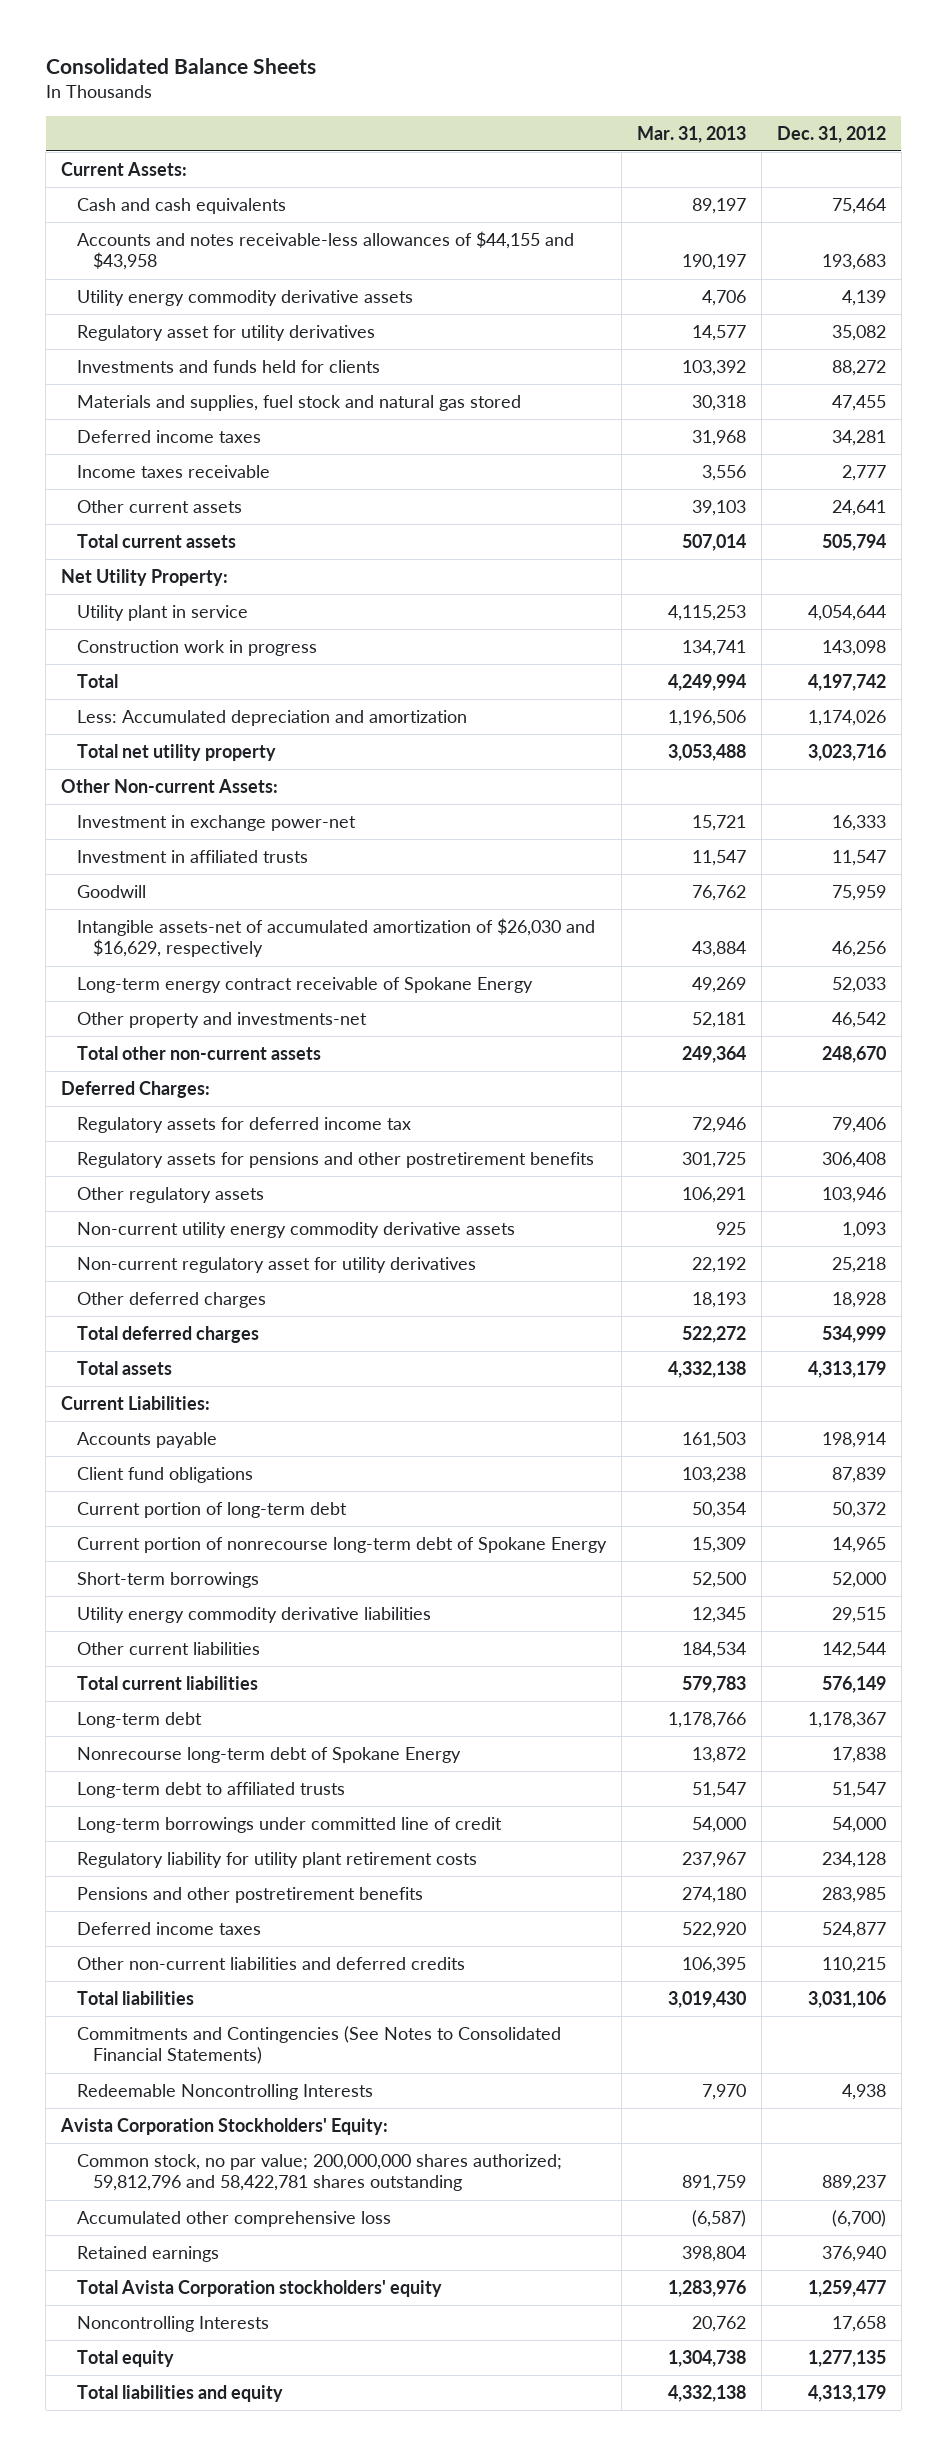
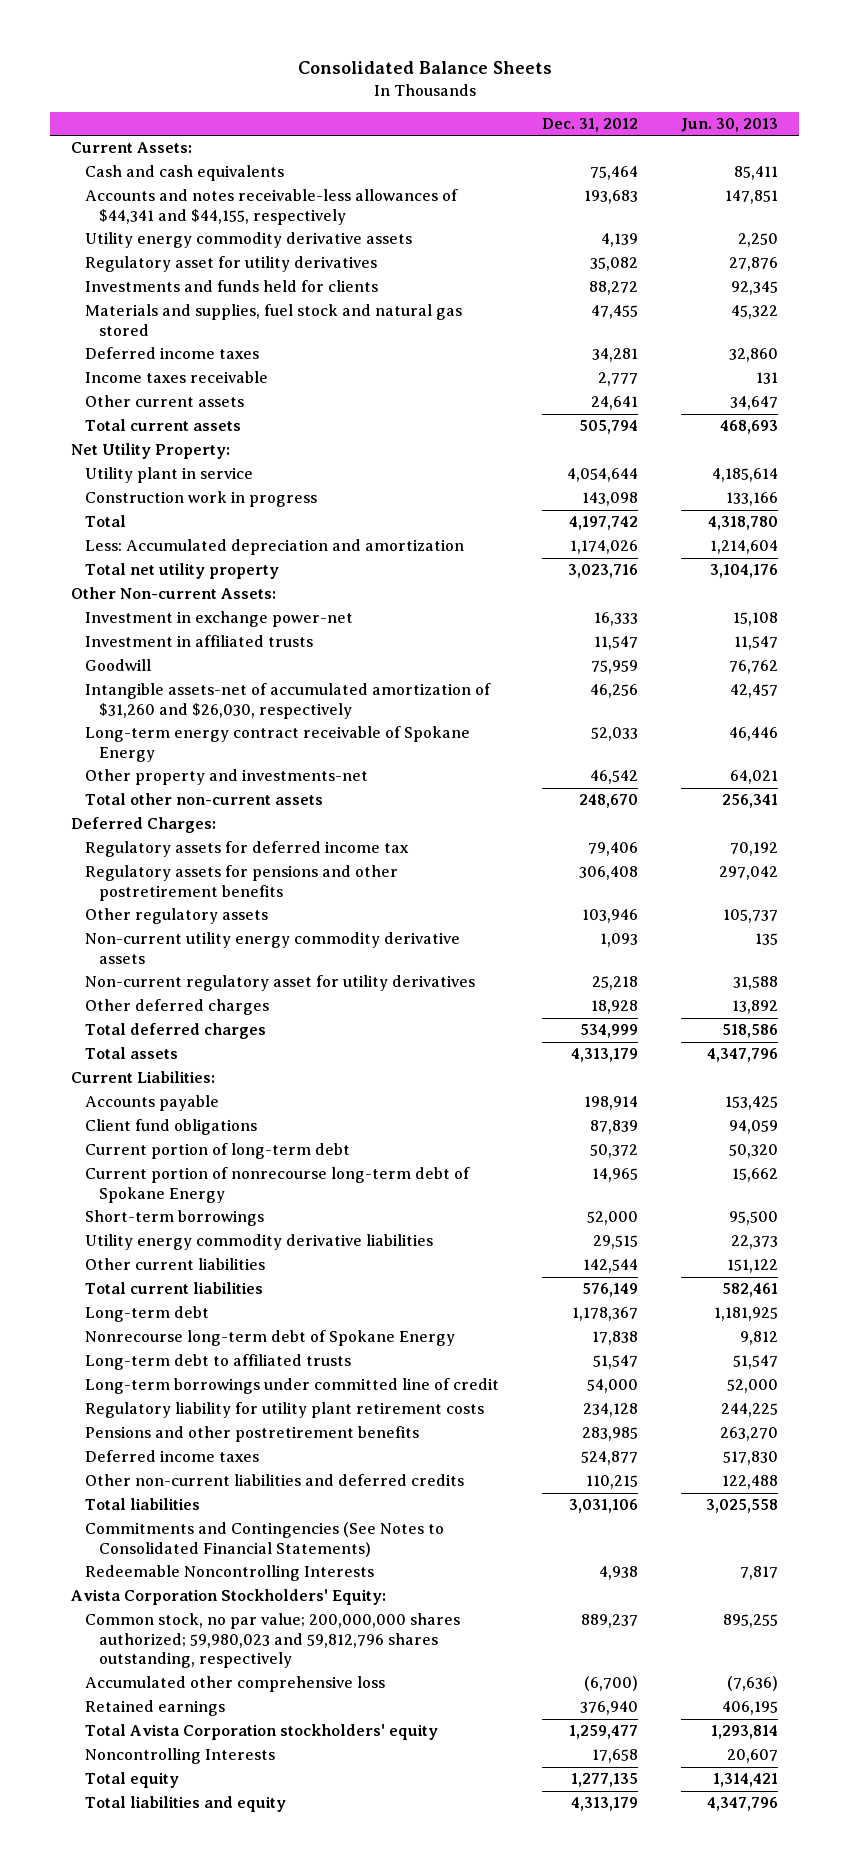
[637,125,747,143] Mar. 31, 2013 -> none
none -> [680,117,778,132] Jun. 30, 2013
[77,231,575,271] Accounts and notes receivable-less allowances of $44,155 and $43,958 -> [85,189,459,225] Accounts and notes receivable-less allowances of $44,341 and $44,155, respectively
[77,918,596,958] Intangible assets-net of accumulated amortization of $26,030 and $16,629, respectively -> [85,683,492,719] Intangible assets-net of accumulated amortization of $31,260 and $26,030, respectively
[77,2154,563,2192] Common stock, no par value; 200,000,000 shares authorized; 59,812,796 and 58,422,781 shares outstanding -> [85,1613,461,1669] Common stock, no par value; 200,000,000 shares authorized; 59,980,023 and 59,812,796 shares outstanding, respectively

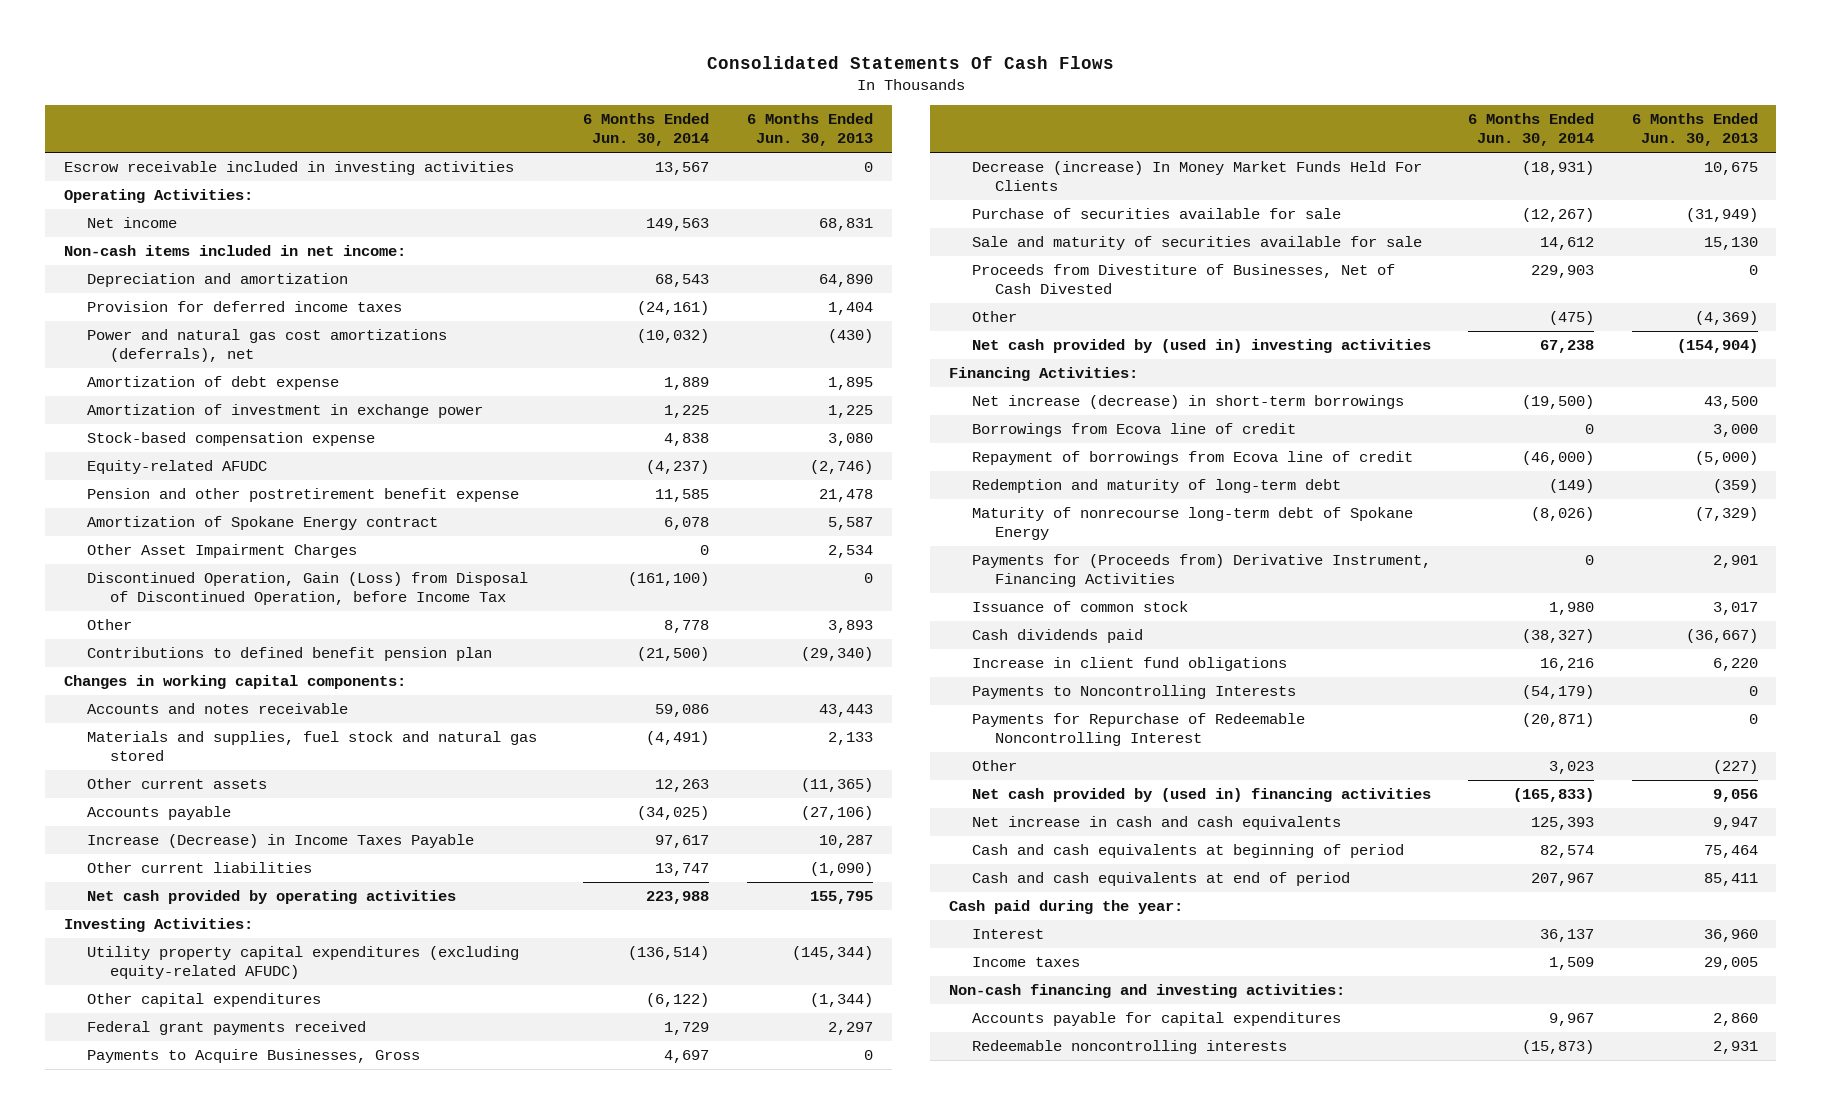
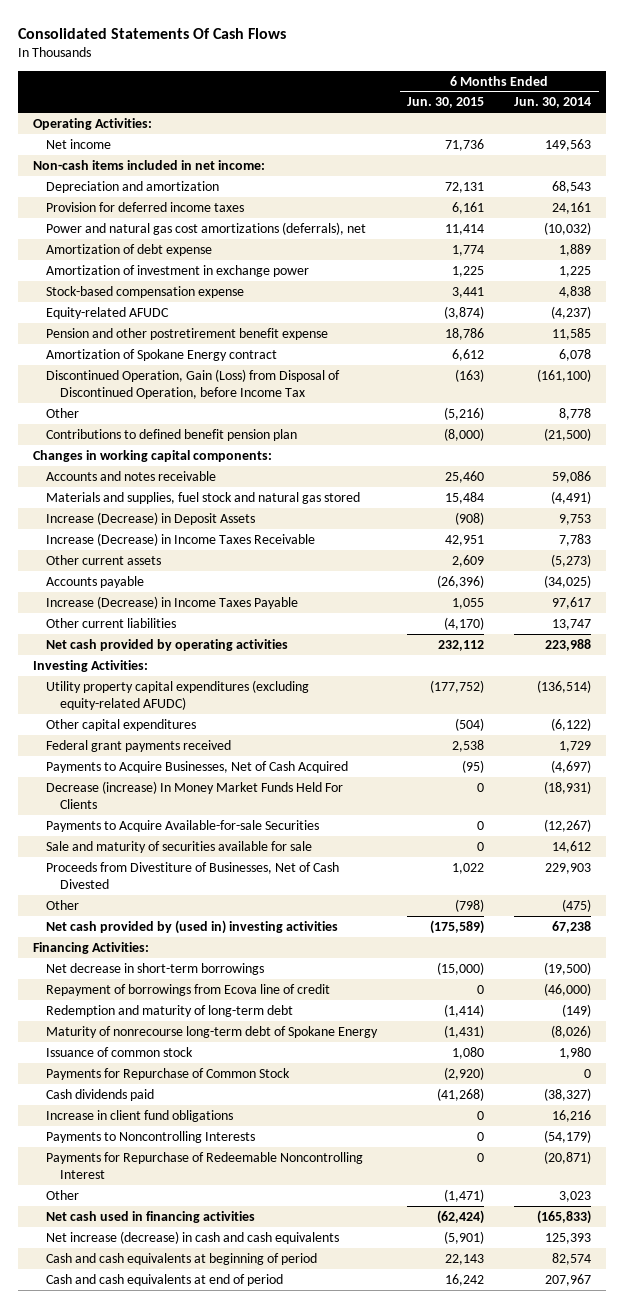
[746,113,873,147] 6 Months Ended Jun. 30, 2013 -> none
none -> [407,97,485,109] Jun. 30, 2015
[64,161,515,176] Escrow receivable included in investing activities -> none
[637,301,710,316] (24,161) -> [552,201,592,214] 24,161
[86,544,357,559] Other Asset Impairment Charges -> none
none -> [46,511,256,525] Increase (Decrease) in Deposit Assets
none -> [46,532,316,546] Increase (Decrease) in Income Taxes Receivable
[655,779,710,793] 12,263 -> [551,553,592,567] (5,273)
[86,1049,420,1064] Payments to Acquire Businesses, Gross -> none
none -> [46,760,349,773] Payments to Acquire Businesses, Net of Cash Acquired
[971,208,1341,220] Purchase of securities available for sale -> [46,819,320,832] Payments to Acquire Available-for-sale Securities
[971,423,1296,438] Borrowings from Ecova line of credit -> none
[971,395,1404,410] Net increase (decrease) in short-term borrowings -> [46,962,265,975] Net decrease in short-term borrowings
[971,554,1431,588] Payments for (Proceeds from) Derivative Instrument, Financing Activities -> none
none -> [46,1067,291,1080] Payments for Repurchase of Common Stock
[971,788,1431,803] Net cash provided by (used in) financing activities -> [46,1210,256,1223] Net cash used in financing activities
[971,816,1341,831] Net increase in cash and cash equivalents -> [46,1230,340,1244] Net increase (decrease) in cash and cash equivalents
[948,900,1183,915] Cash paid during the year: -> none
[971,929,1044,940] Interest -> none
[971,957,1080,968] Income taxes -> none
[948,984,1345,999] Non-cash financing and investing activities: -> none
[971,1012,1341,1027] Accounts payable for capital expenditures -> none
[971,1040,1287,1055] Redeemable noncontrolling interests -> none

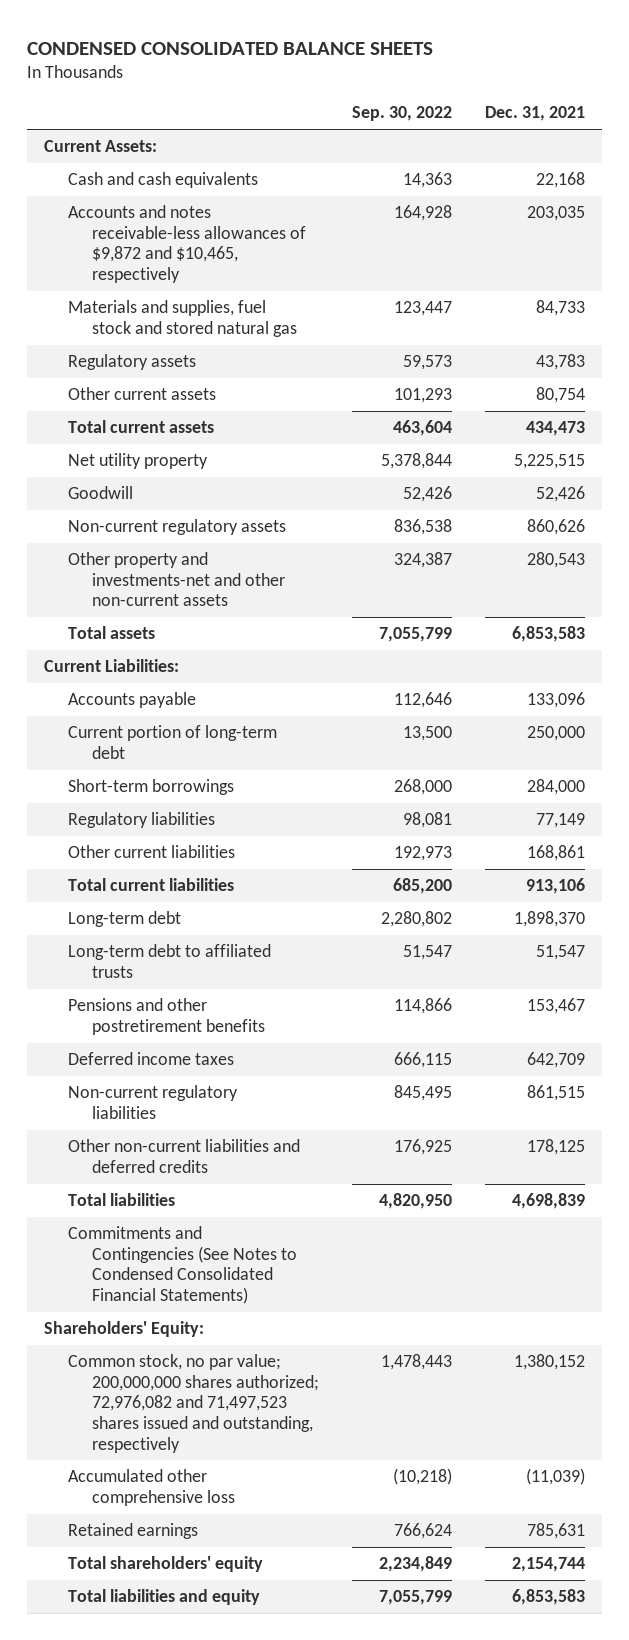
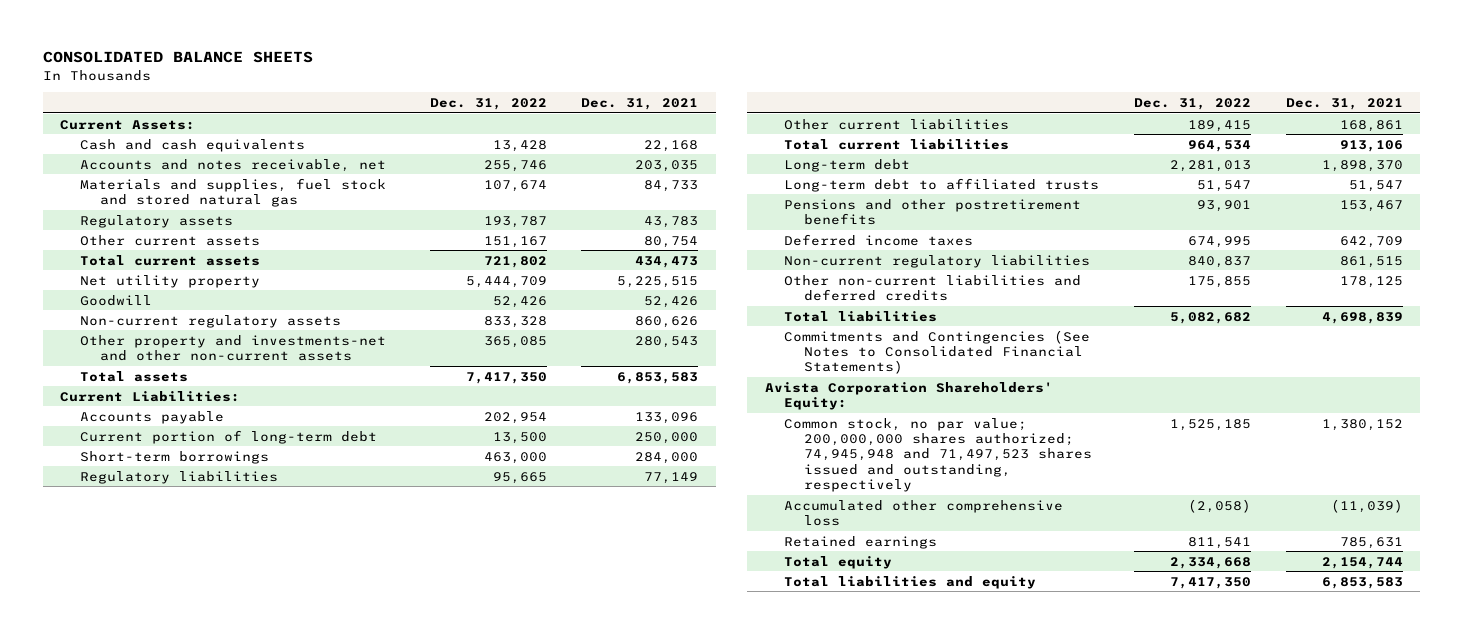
[27,41,434,55] CONDENSED CONSOLIDATED BALANCE SHEETS -> [42,51,313,64] CONSOLIDATED BALANCE SHEETS
[351,106,452,122] Sep. 30, 2022 -> none
none -> [429,97,547,110] Dec. 31, 2022
[67,205,306,284] Accounts and notes receivable-less allowances of $9,872 and $10,465, respectively -> [79,158,386,172] Accounts and notes receivable, net
[67,1226,297,1305] Commitments and Contingencies (See Notes to Condensed Consolidated Financial Statements) -> [784,329,1091,375] Commitments and Contingencies (See Notes to Consolidated Financial Statements)
[43,1321,204,1338] Shareholders' Equity: -> [764,381,1053,410] Avista Corporation Shareholders' Equity:
[67,1354,319,1453] Common stock, no par value; 200,000,000 shares authorized; 72,976,082 and 71,497,523 shares issued and outstanding, respectively -> [784,417,1092,492] Common stock, no par value; 200,000,000 shares authorized; 74,945,948 and 71,497,523 shares issued and outstanding, respectively
[67,1556,263,1573] Total shareholders' equity -> [784,555,893,569] Total equity

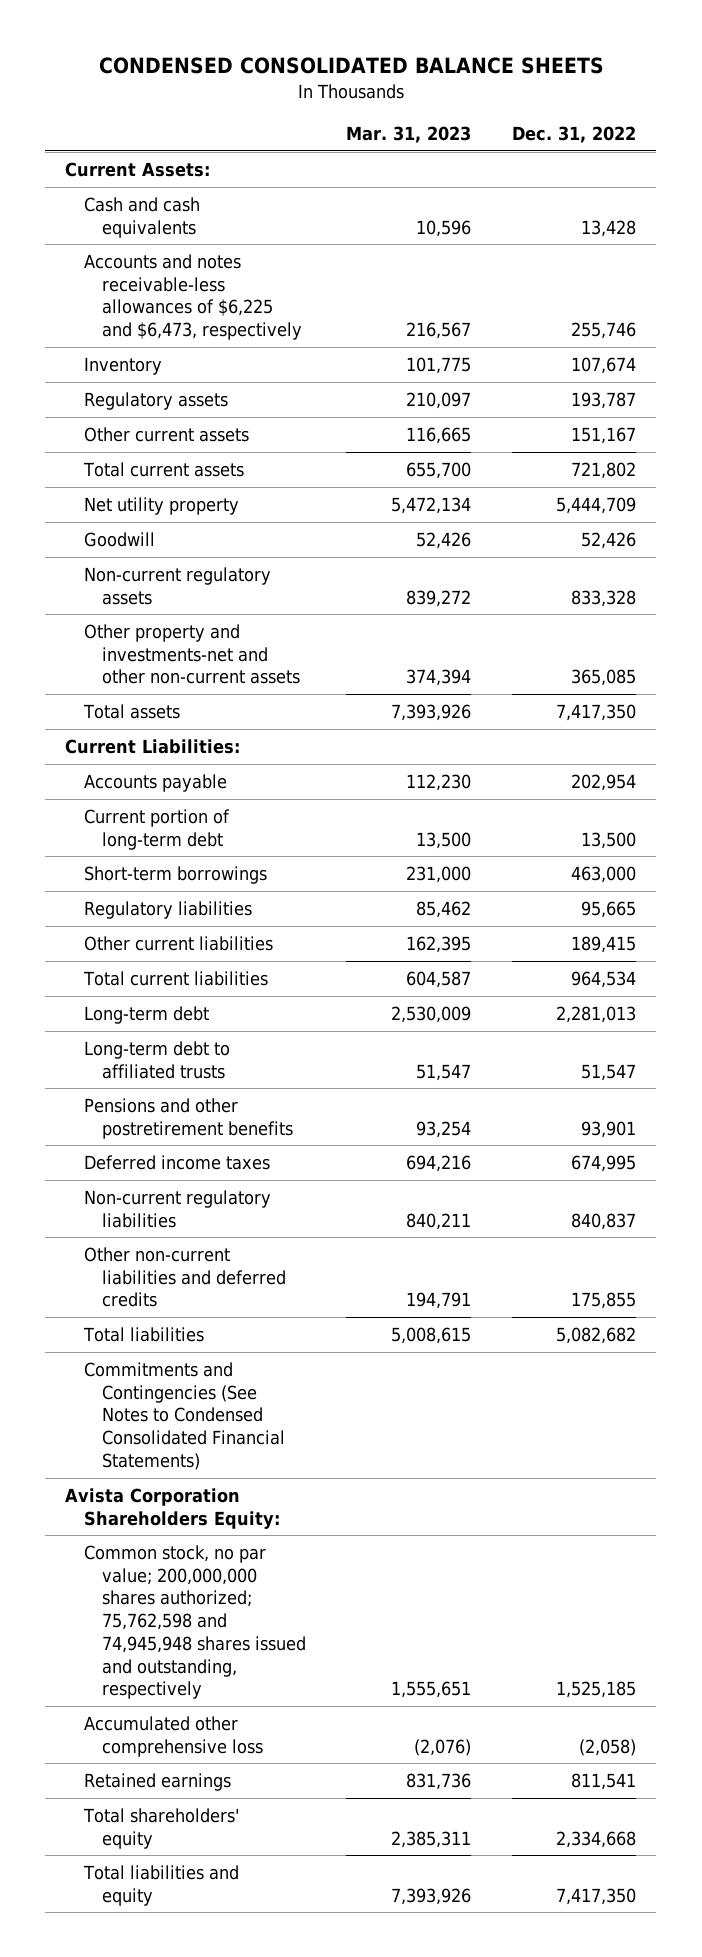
[42,51,313,64] CONSOLIDATED BALANCE SHEETS -> [98,57,604,75] CONDENSED CONSOLIDATED BALANCE SHEETS
[581,97,699,110] Dec. 31, 2021 -> none
none -> [346,126,472,144] Mar. 31, 2023
[79,158,386,172] Accounts and notes receivable, net -> [83,253,302,341] Accounts and notes receivable-less allowances of $6,225 and $6,473, respectively
[79,177,386,207] Materials and supplies, fuel stock and stored natural gas -> [83,356,162,375] Inventory
[784,329,1091,375] Commitments and Contingencies (See Notes to Consolidated Financial Statements) -> [83,1361,285,1470] Commitments and Contingencies (See Notes to Condensed Consolidated Financial Statements)
[764,381,1053,410] Avista Corporation Shareholders' Equity: -> [65,1487,280,1529] Avista Corporation Shareholders Equity:
[784,417,1092,492] Common stock, no par value; 200,000,000 shares authorized; 74,945,948 and 71,497,523 shares issued and outstanding, respectively -> [83,1544,306,1700] Common stock, no par value; 200,000,000 shares authorized; 75,762,598 and 74,945,948 shares issued and outstanding, respectively
[784,555,893,569] Total equity -> [82,1807,239,1849] Total shareholders' equity

